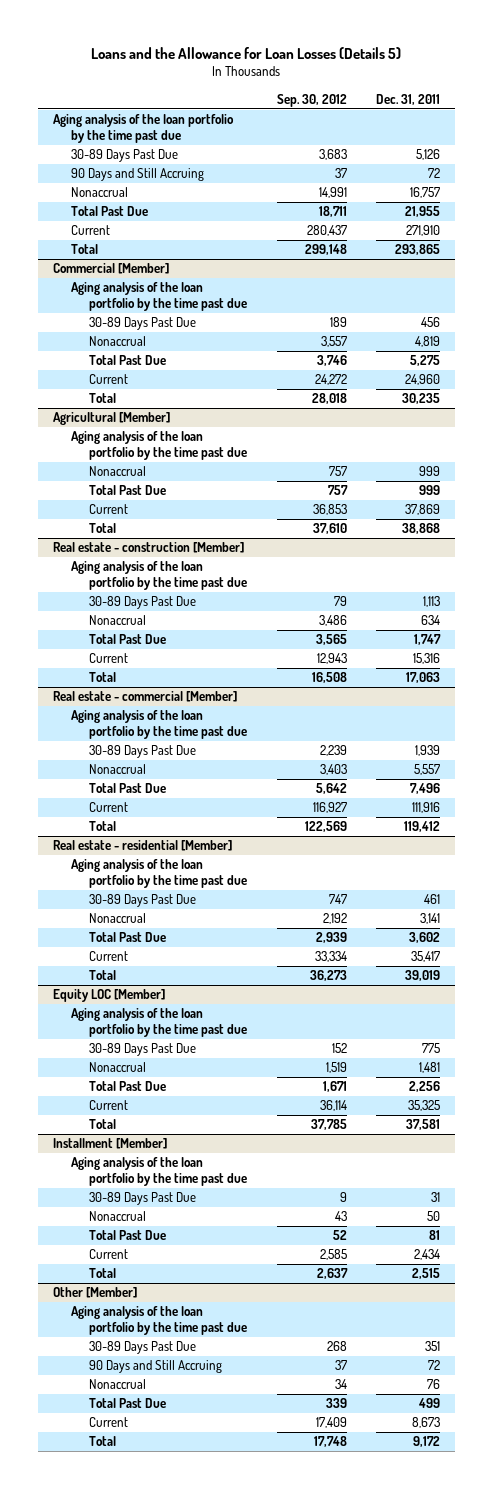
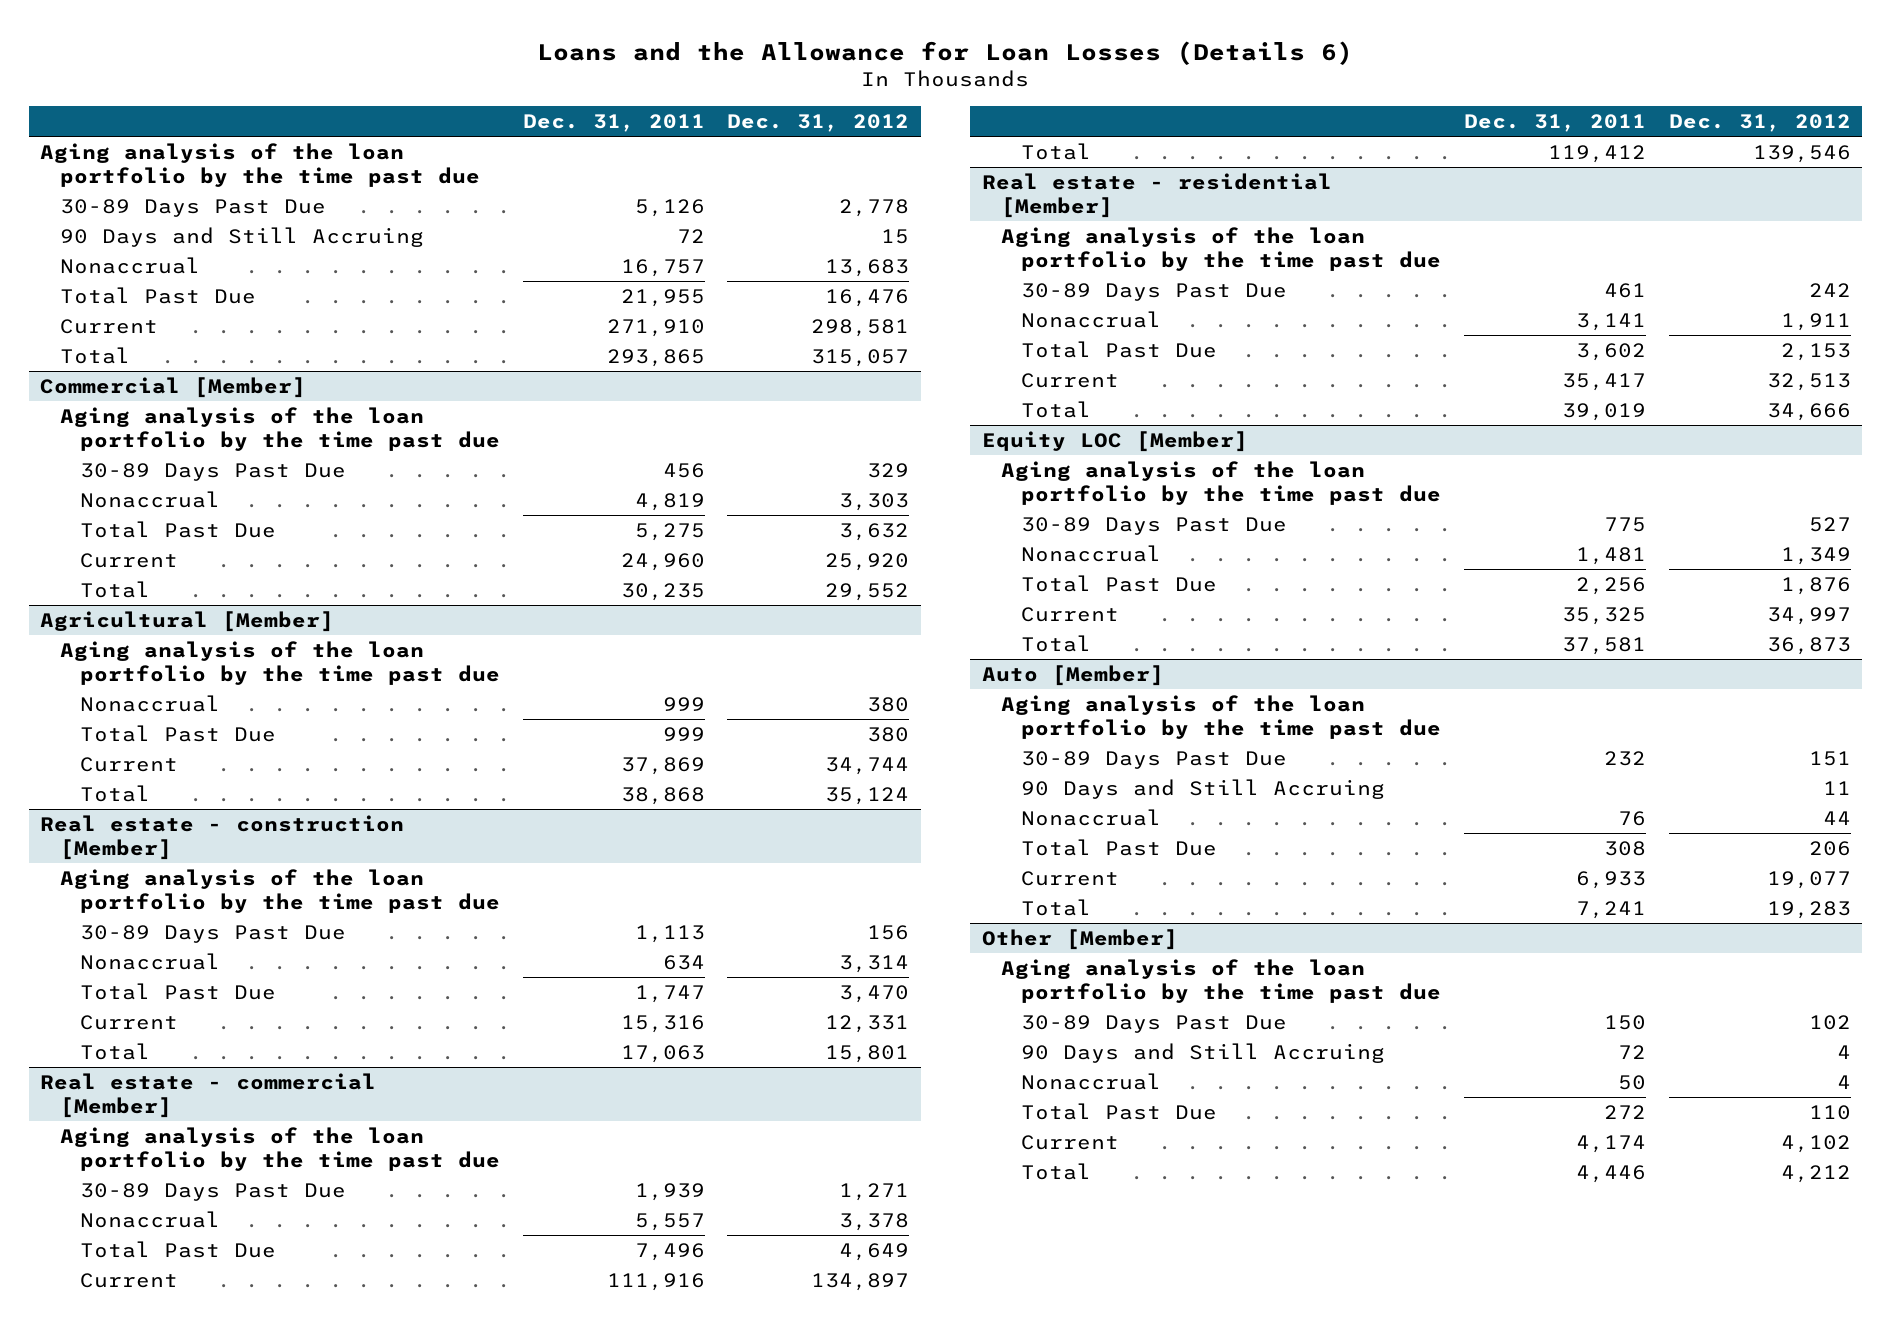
[91,46,402,59] Loans and the Allowance for Loan Losses (Details 5) -> [537,40,1354,65] Loans and the Allowance for Loan Losses (Details 6)
[276,93,347,107] Sep. 30, 2012 -> none
none -> [727,113,910,132] Dec. 31, 2012
[52,1138,167,1150] Installment [Member] -> none
none -> [981,664,1164,686] Auto [Member]
[430,1192,440,1203] 31 -> [1603,750,1646,766] 232
none -> [1020,778,1385,799] 90 Days and Still Accruing
[426,1211,440,1222] 50 -> [1617,810,1646,826] 76
[428,1230,440,1241] 81 -> [1603,840,1646,856] 308
[413,1249,440,1261] 2,434 -> [1575,870,1646,889] 6,933
[411,1268,440,1280] 2,515 -> [1575,900,1646,919] 7,241
[424,1341,440,1352] 351 -> [1603,1014,1646,1030] 150
[426,1379,440,1390] 76 -> [1617,1074,1646,1090] 50
[417,1398,440,1409] 499 -> [1603,1104,1646,1119] 272
[411,1417,440,1429] 8,673 -> [1575,1134,1646,1153] 4,174
[412,1436,440,1448] 9,172 -> [1575,1164,1646,1183] 4,446

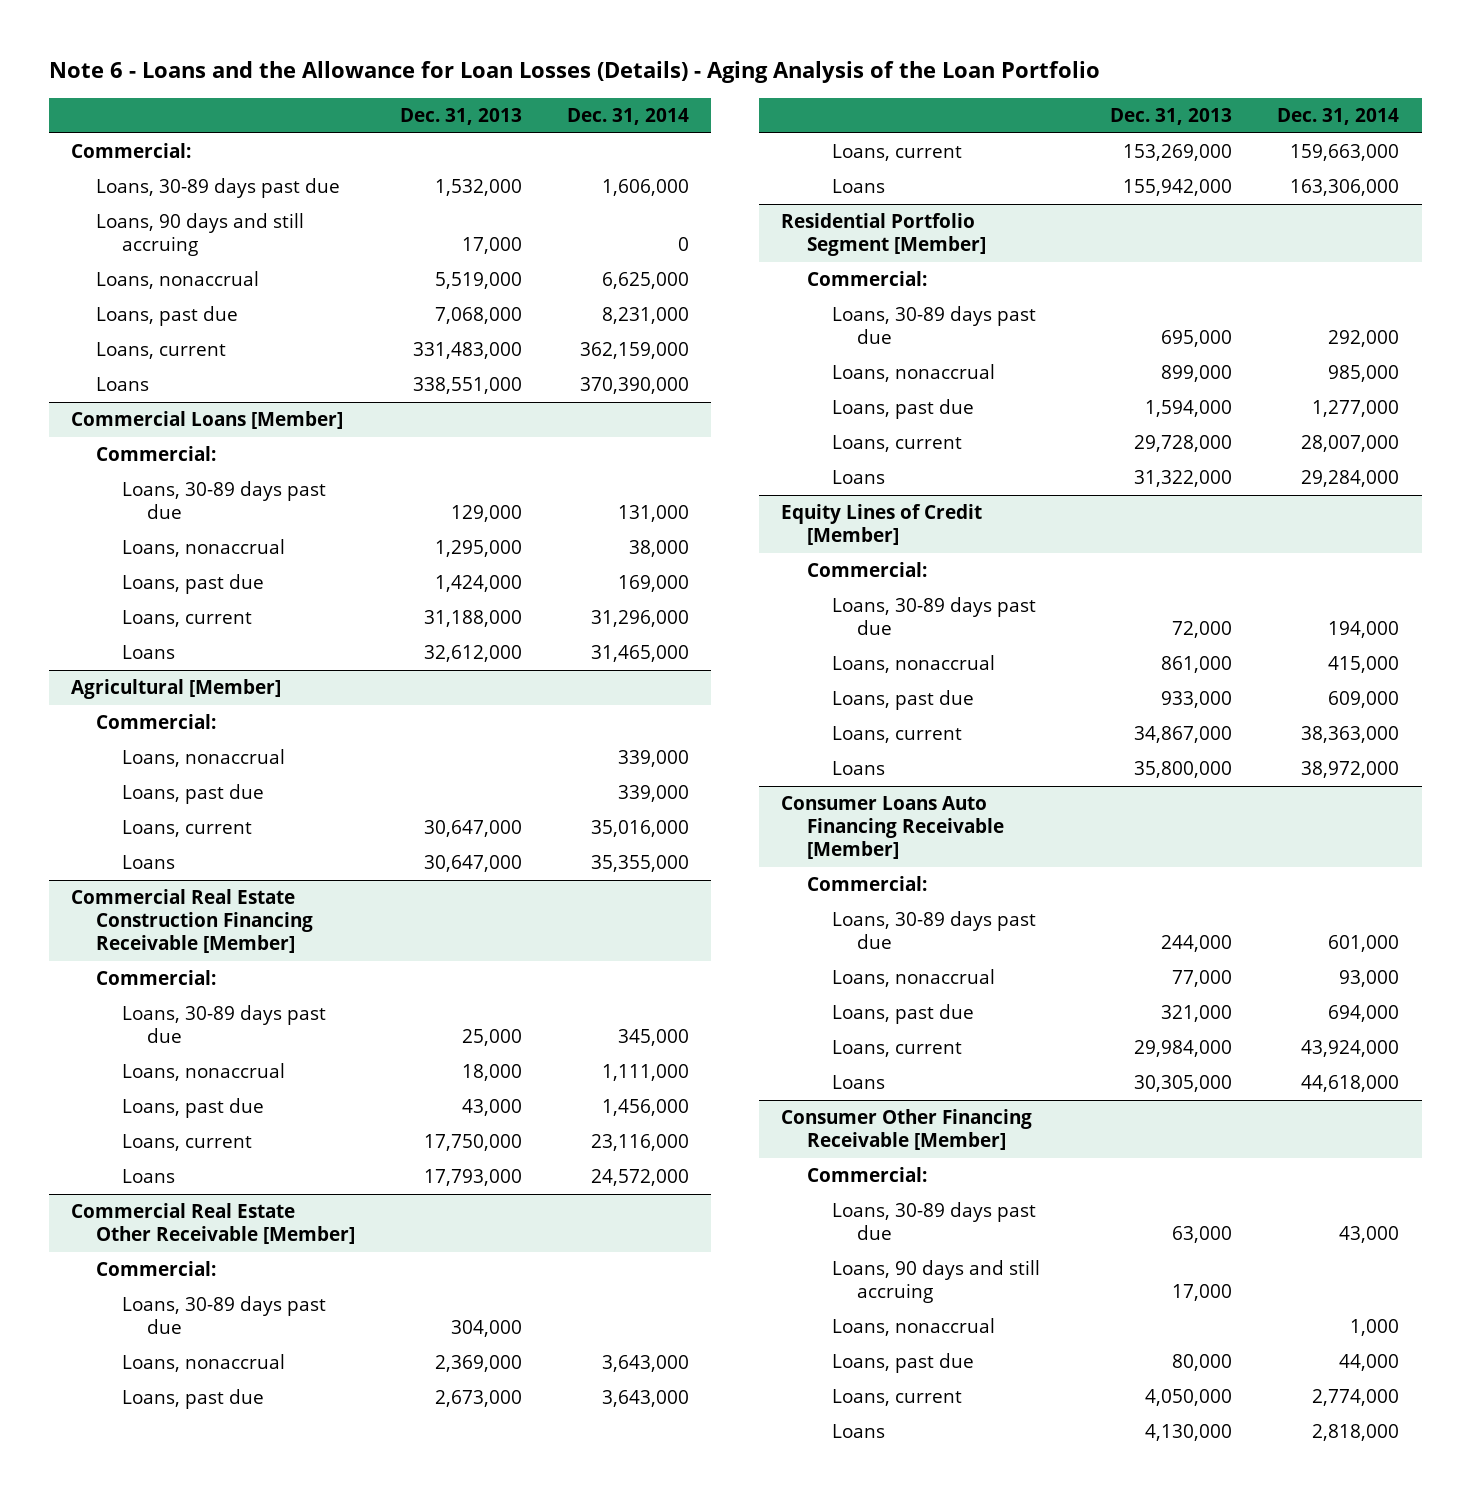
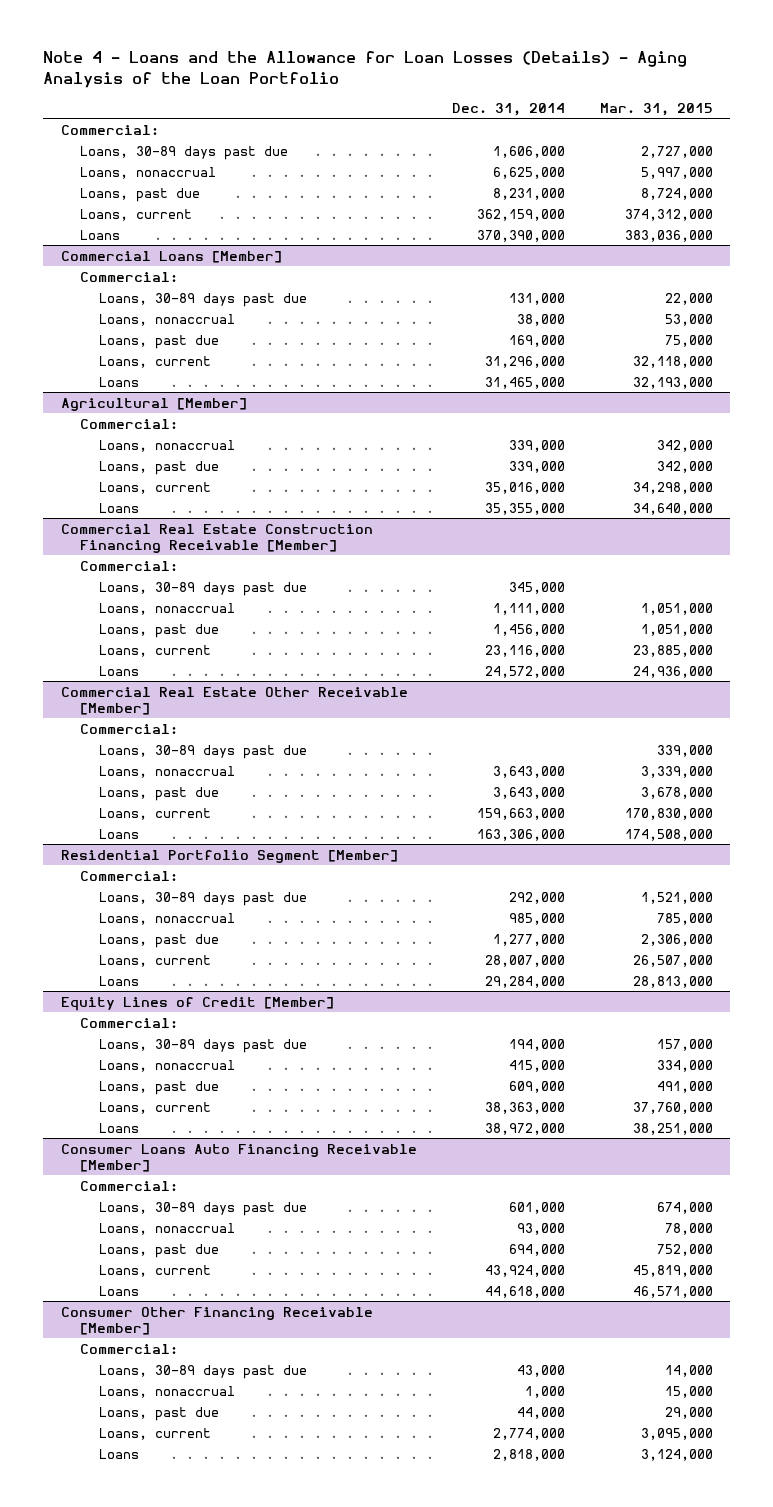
[48,61,1100,84] Note 6 - Loans and the Allowance for Loan Losses (Details) - Aging Analysis of the Loan Portfolio -> [43,51,688,88] Note 4 - Loans and the Allowance for Loan Losses (Details) - Aging Analysis of the Loan Portfolio
[400,107,523,125] Dec. 31, 2013 -> none
none -> [599,102,713,116] Mar. 31, 2015
[96,213,305,257] Loans, 90 days and still accruing -> none
[831,1260,1040,1304] Loans, 90 days and still accruing -> none

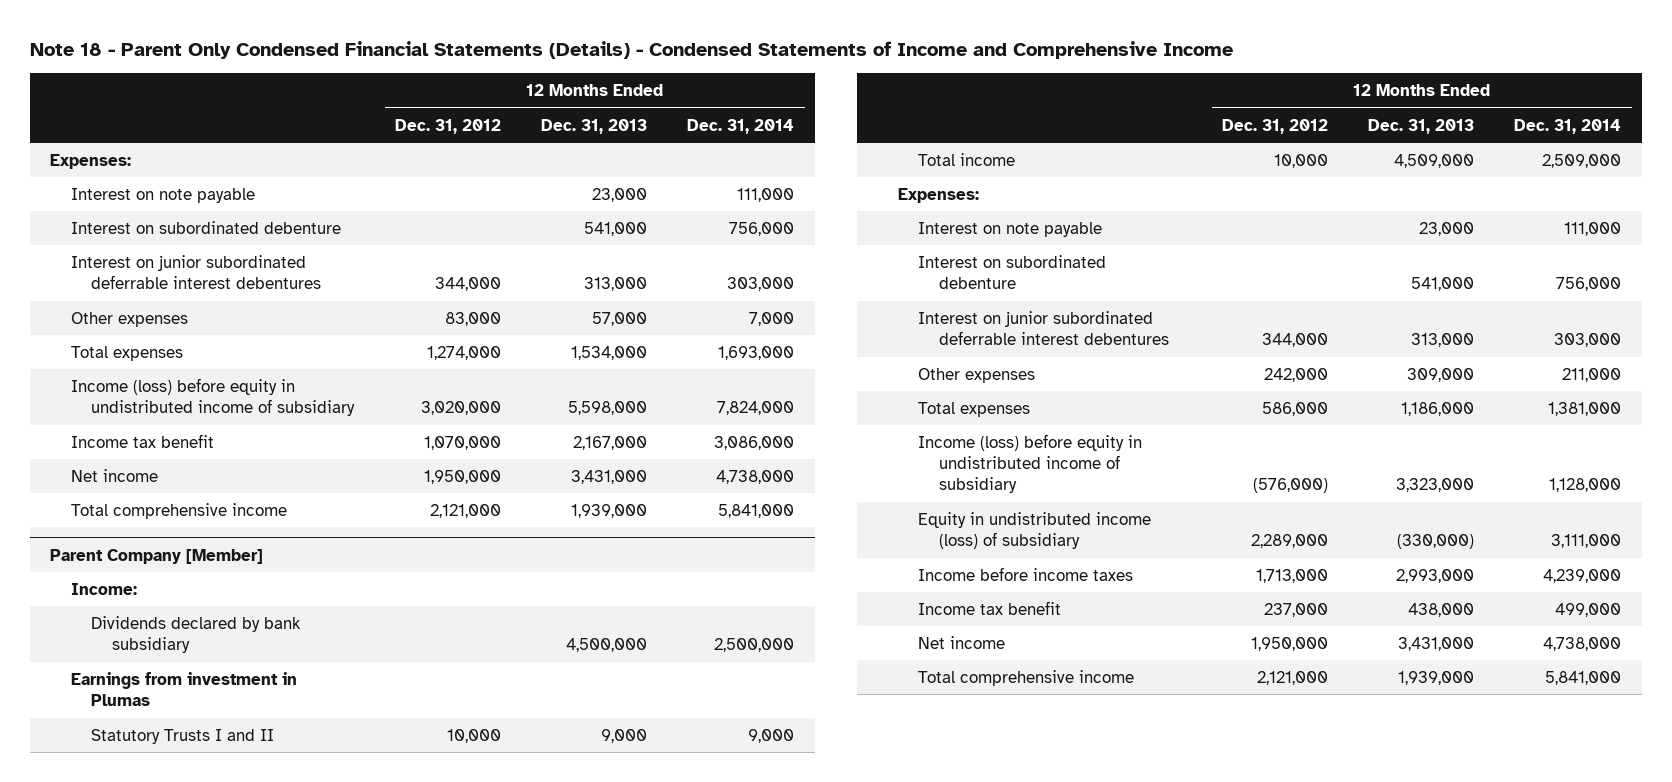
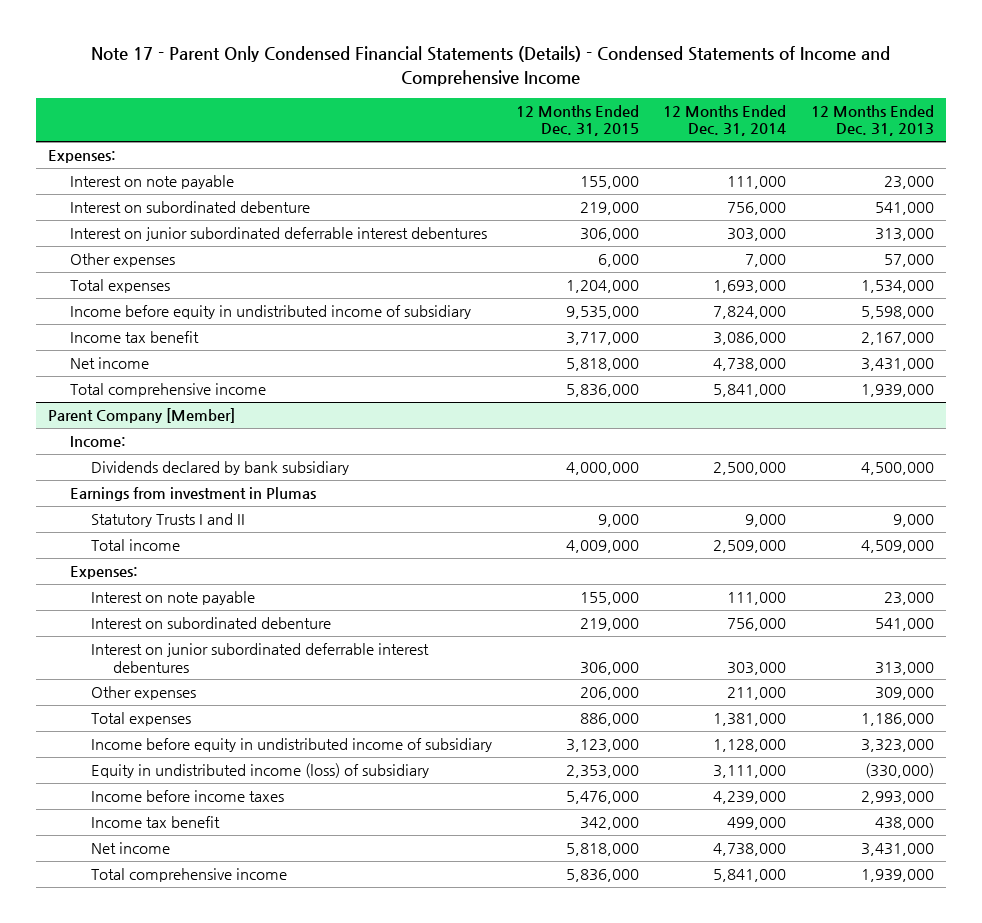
[30,41,1234,60] Note 18 - Parent Only Condensed Financial Statements (Details) - Condensed Statements of Income and Comprehensive Income -> [90,46,890,86] Note 17 - Parent Only Condensed Financial Statements (Details) - Condensed Statements of Income and Comprehensive Income
[394,118,501,134] Dec. 31, 2012 -> none
none -> [516,104,640,137] 12 Months Ended Dec. 31, 2015
[70,377,356,417] Income (loss) before equity in undistributed income of subsidiary -> [69,305,471,320] Income before equity in undistributed income of subsidiary
[918,433,1143,494] Income (loss) before equity in undistributed income of subsidiary -> [91,738,493,753] Income before equity in undistributed income of subsidiary

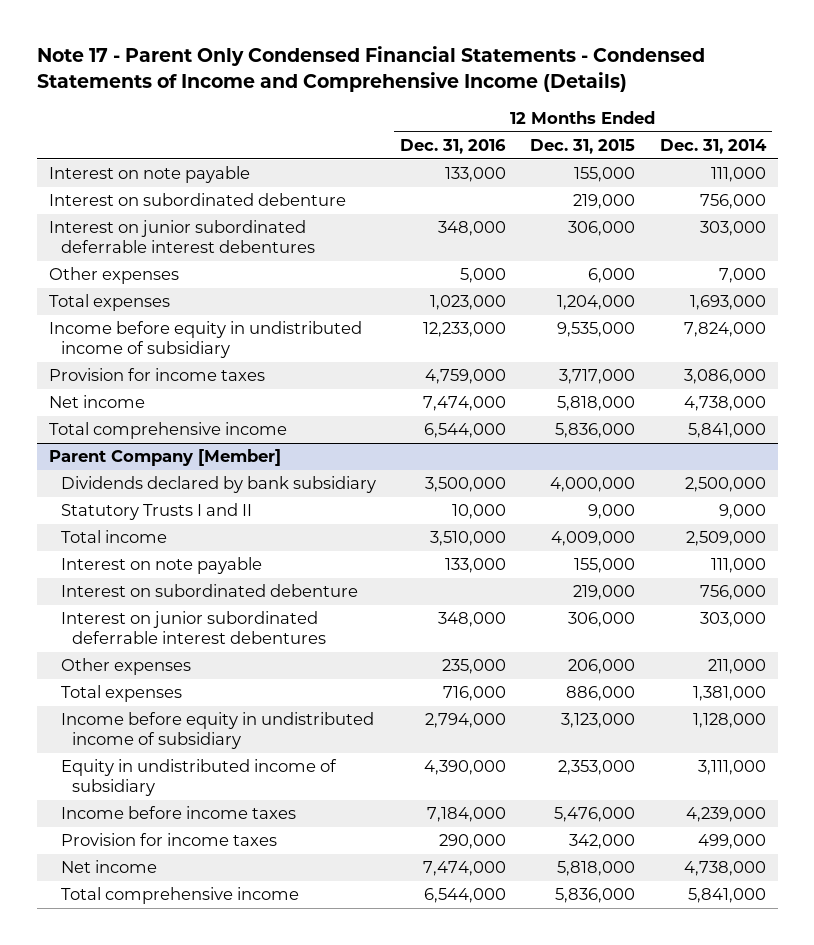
[90,46,890,86] Note 17 - Parent Only Condensed Financial Statements (Details) - Condensed Statements of Income and Comprehensive Income -> [36,46,705,93] Note 17 - Parent Only Condensed Financial Statements - Condensed Statements of Income and Comprehensive Income (Details)
[810,104,934,137] 12 Months Ended Dec. 31, 2013 -> none
none -> [399,139,506,155] Dec. 31, 2016
[48,150,117,164] Expenses: -> none
[69,331,199,344] Income tax benefit -> [48,368,265,382] Provision for income taxes
[69,436,126,448] Income: -> none
[69,487,316,502] Earnings from investment in Plumas -> none
[69,566,138,580] Expenses: -> none
[91,763,430,779] Equity in undistributed income (loss) of subsidiary -> [60,759,337,797] Equity in undistributed income of subsidiary
[91,816,221,829] Income tax benefit -> [60,833,277,847] Provision for income taxes

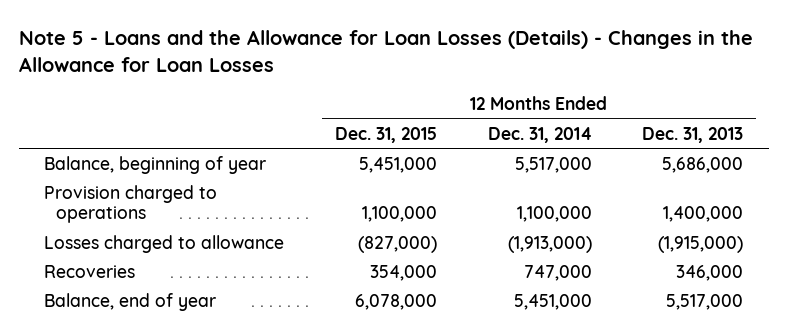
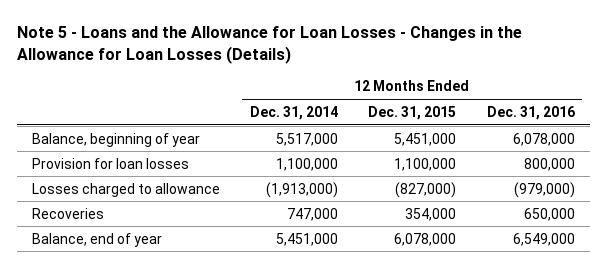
[18,30,753,73] Note 5 - Loans and the Allowance for Loan Losses (Details) - Changes in the Allowance for Loan Losses -> [16,26,522,64] Note 5 - Loans and the Allowance for Loan Losses - Changes in the Allowance for Loan Losses (Details)
[642,126,744,143] Dec. 31, 2013 -> none
none -> [486,105,575,120] Dec. 31, 2016
[44,184,218,224] Provision charged to operations -> [31,157,189,169] Provision for loan losses

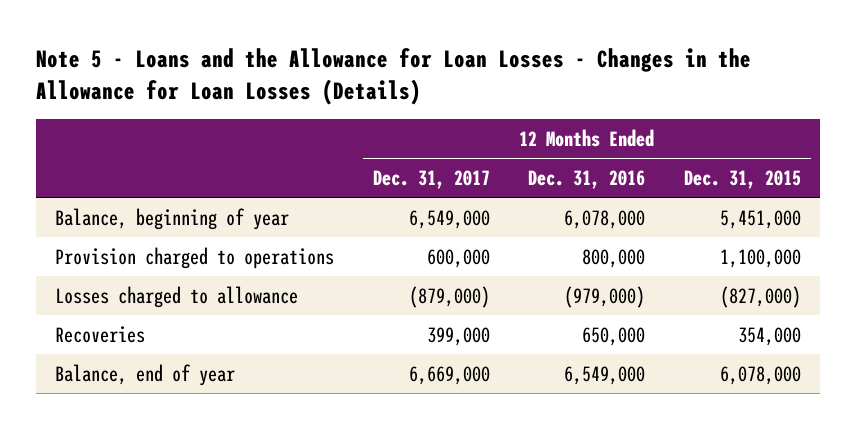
[250,105,339,120] Dec. 31, 2014 -> none
none -> [372,169,490,189] Dec. 31, 2017
[31,157,189,169] Provision for loan losses -> [55,246,335,269] Provision charged to operations

